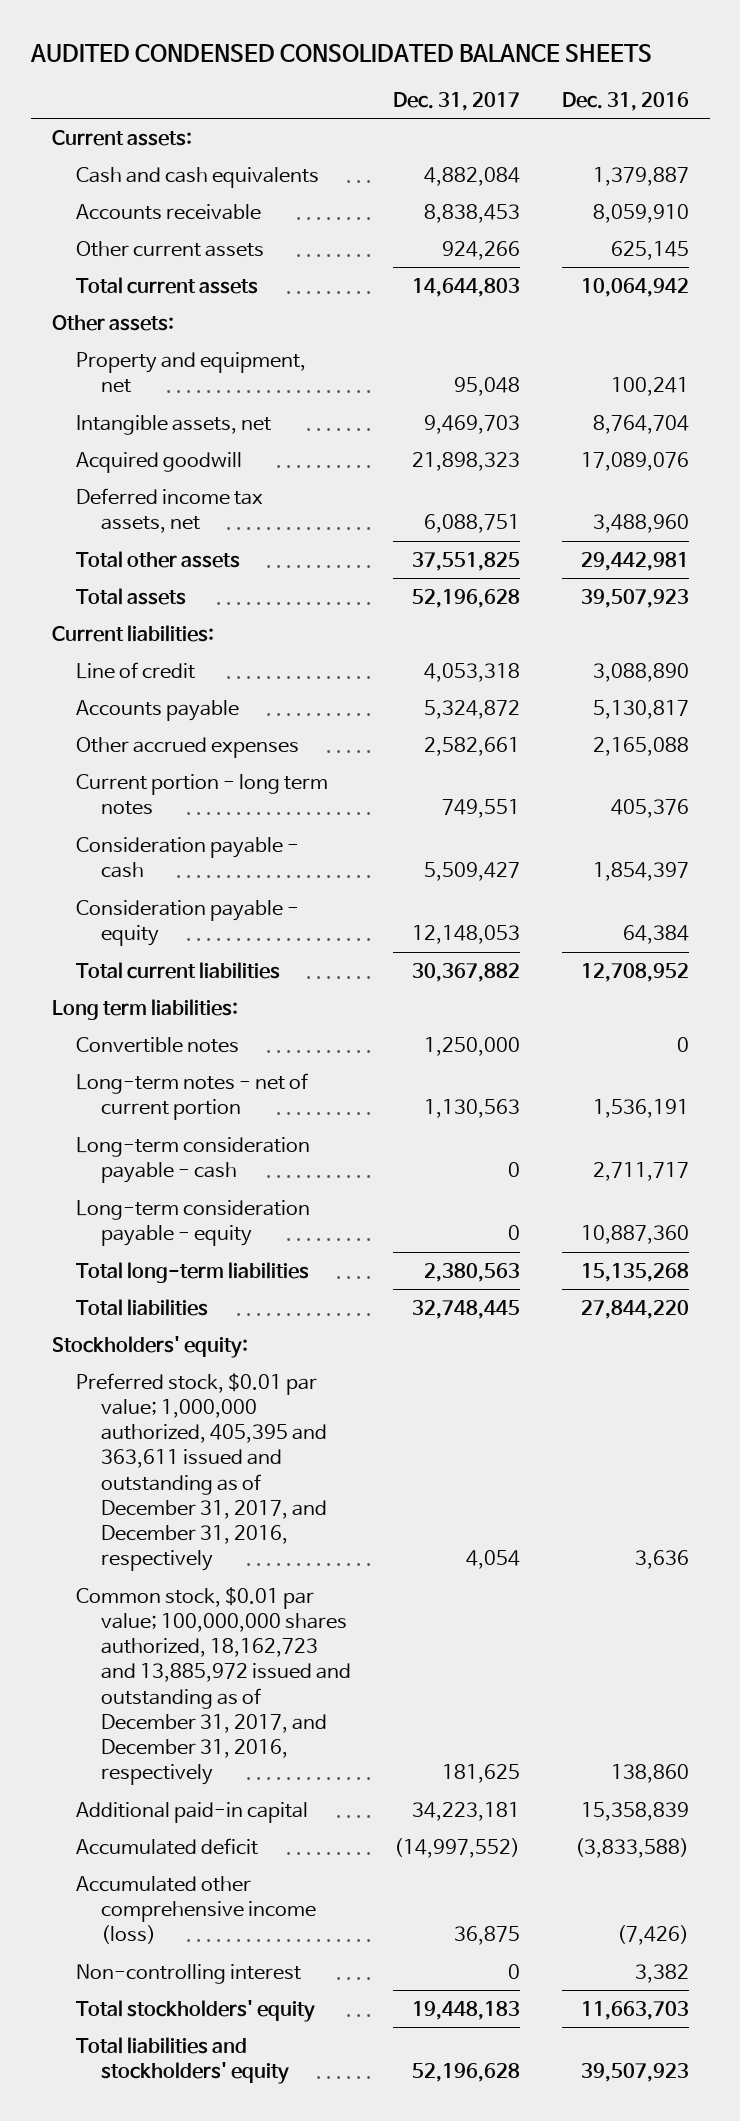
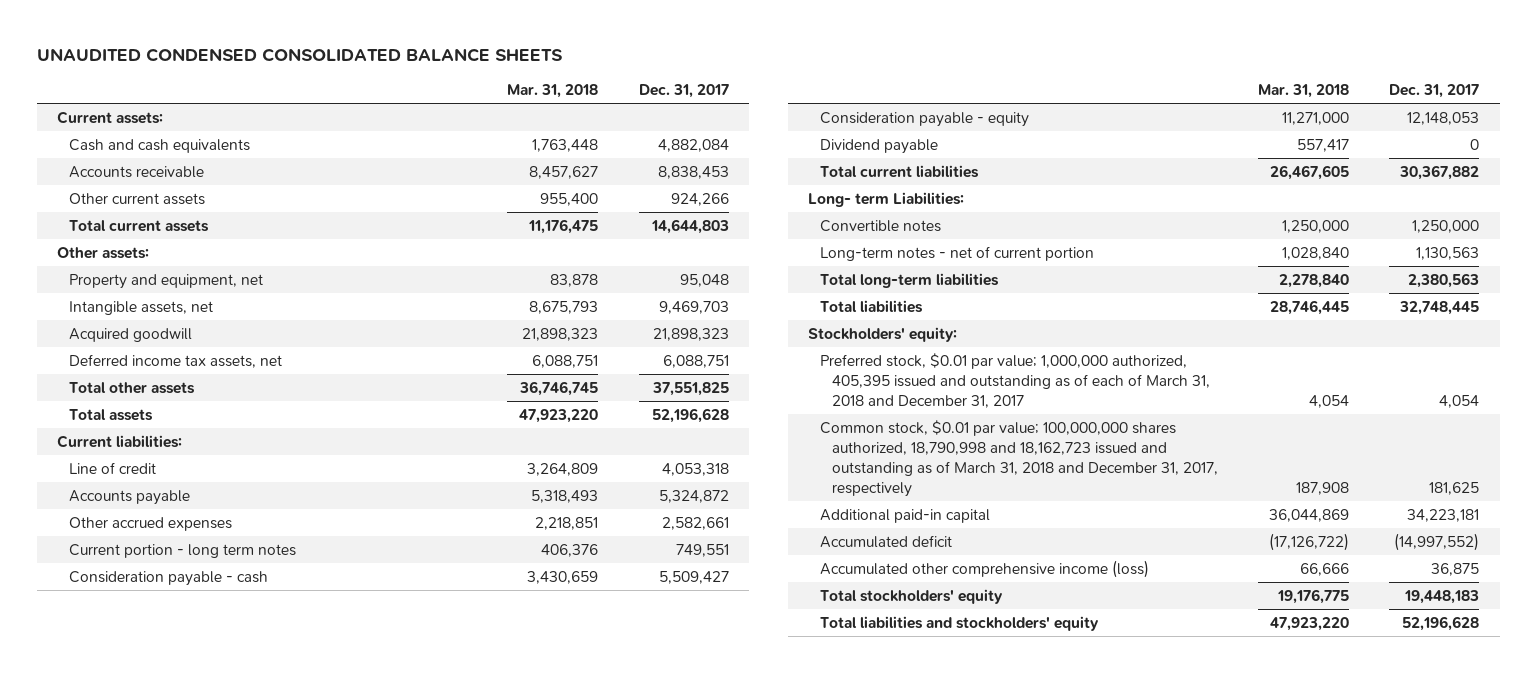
[29,44,652,63] AUDITED CONDENSED CONSOLIDATED BALANCE SHEETS -> [36,47,563,62] UNAUDITED CONDENSED CONSOLIDATED BALANCE SHEETS
[561,91,689,111] Dec. 31, 2016 -> none
none -> [507,84,599,99] Mar. 31, 2018
none -> [819,138,938,154] Dividend payable
[51,998,238,1020] Long term liabilities: -> [807,191,964,207] Long- term Liabilities:
[76,1136,311,1183] Long-term consideration payable - cash -> none
[76,1199,311,1246] Long-term consideration payable - equity -> none
[76,1372,327,1572] Preferred stock, $0.01 par value; 1,000,000 authorized, 405,395 and 363,611 issued and outstanding as of December 31, 2017, and December 31, 2016, respectively -> [819,352,1210,409] Preferred stock, $0.01 par value; 1,000,000 authorized, 405,395 issued and outstanding as of each of March 31, 2018 and December 31, 2017
[76,1586,351,1786] Common stock, $0.01 par value; 100,000,000 shares authorized, 18,162,723 and 13,885,972 issued and outstanding as of December 31, 2017, and December 31, 2016, respectively -> [819,419,1218,498] Common stock, $0.01 par value; 100,000,000 shares authorized, 18,790,998 and 18,162,723 issued and outstanding as of March 31, 2018 and December 31, 2017, respectively
[76,1963,302,1984] Non-controlling interest -> none

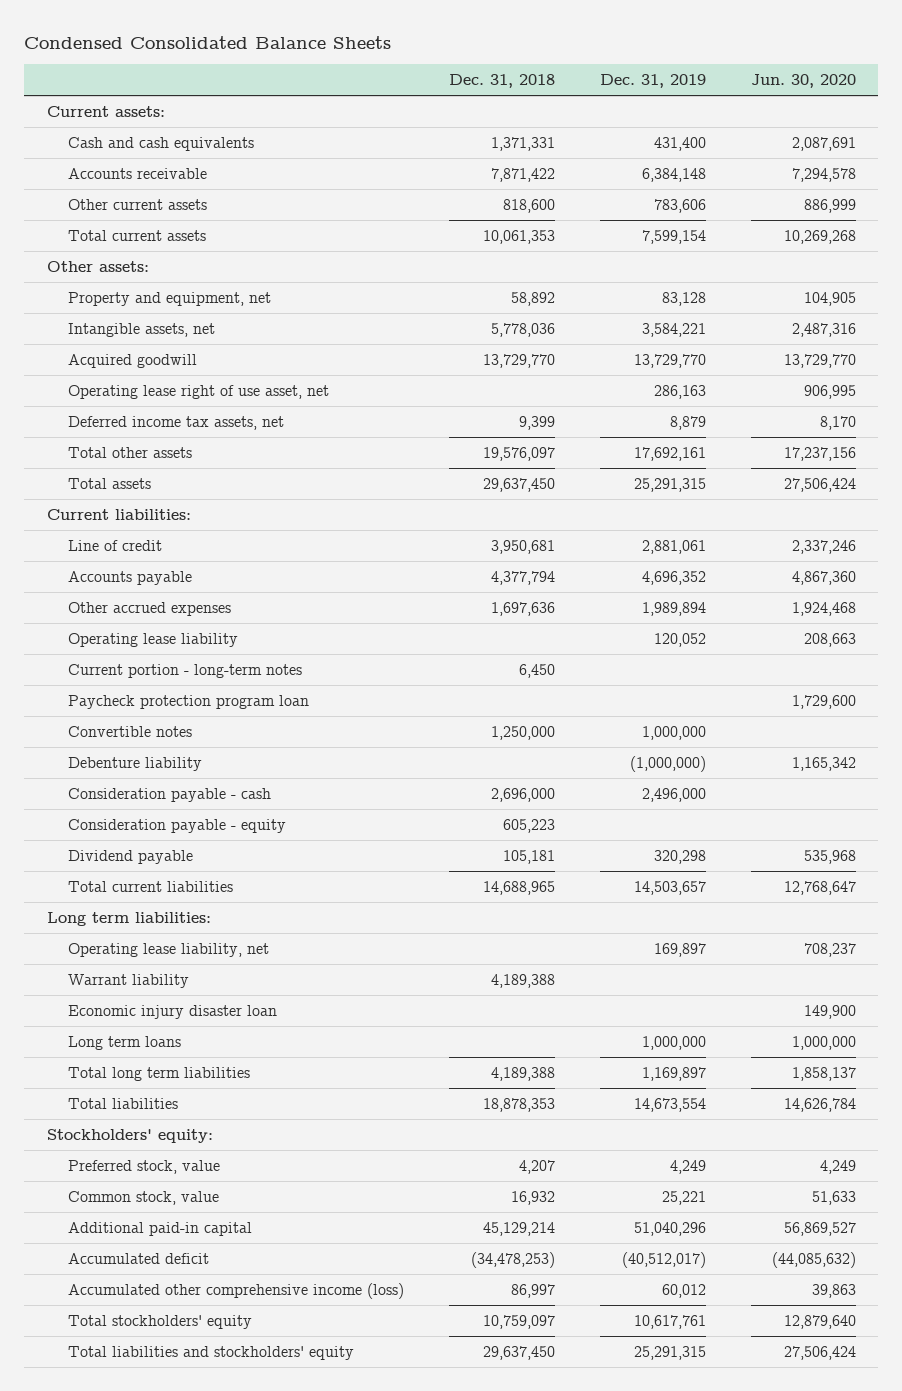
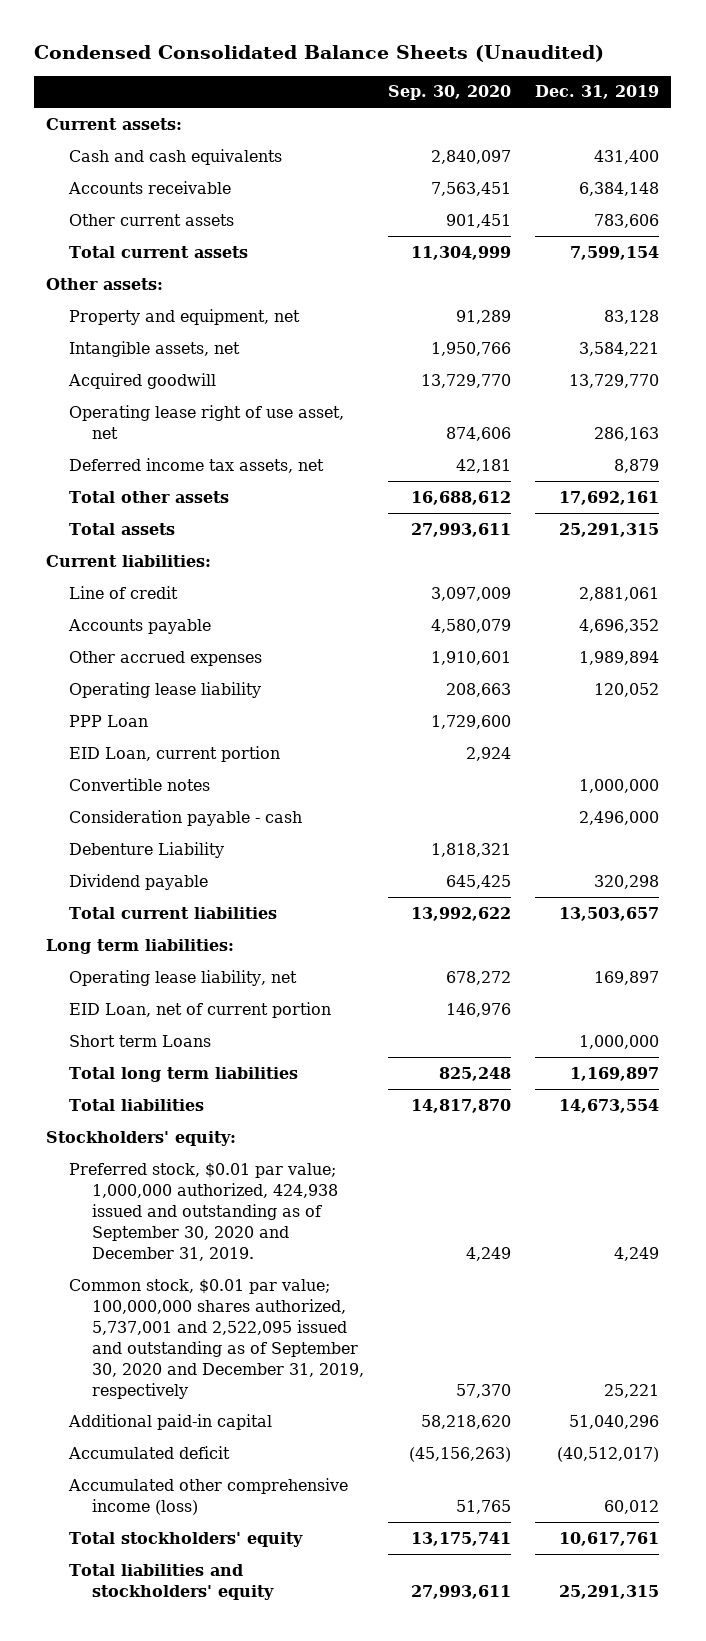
[24,35,392,49] Condensed Consolidated Balance Sheets -> [34,45,605,63] Condensed Consolidated Balance Sheets (Unaudited)
[448,74,555,89] Dec. 31, 2018 -> none
[750,74,856,89] Jun. 30, 2020 -> none
none -> [388,85,512,101] Sep. 30, 2020
[68,663,303,678] Current portion - long-term notes -> none
[68,694,310,709] Paycheck protection program loan -> [69,714,149,727] PPP Loan
none -> [69,745,281,762] EID Loan, current portion
[68,756,203,771] Debenture liability -> none
[68,818,287,833] Consideration payable - equity -> none
none -> [69,841,225,858] Debenture Liability
[633,880,706,895] 14,503,657 -> [559,906,660,921] 13,503,657
[68,973,190,988] Warrant liability -> none
[68,1004,278,1019] Economic injury disaster loan -> [69,1001,332,1018] EID Loan, net of current portion
[68,1035,182,1050] Long term loans -> [69,1034,212,1047] Short term Loans
[68,1159,221,1174] Preferred stock, value -> [69,1162,338,1261] Preferred stock, $0.01 par value; 1,000,000 authorized, 424,938 issued and outstanding as of September 30, 2020 and December 31, 2019.
[68,1190,220,1205] Common stock, value -> [69,1278,364,1399] Common stock, $0.01 par value; 100,000,000 shares authorized, 5,737,001 and 2,522,095 issued and outstanding as of September 30, 2020 and December 31, 2019, respectively

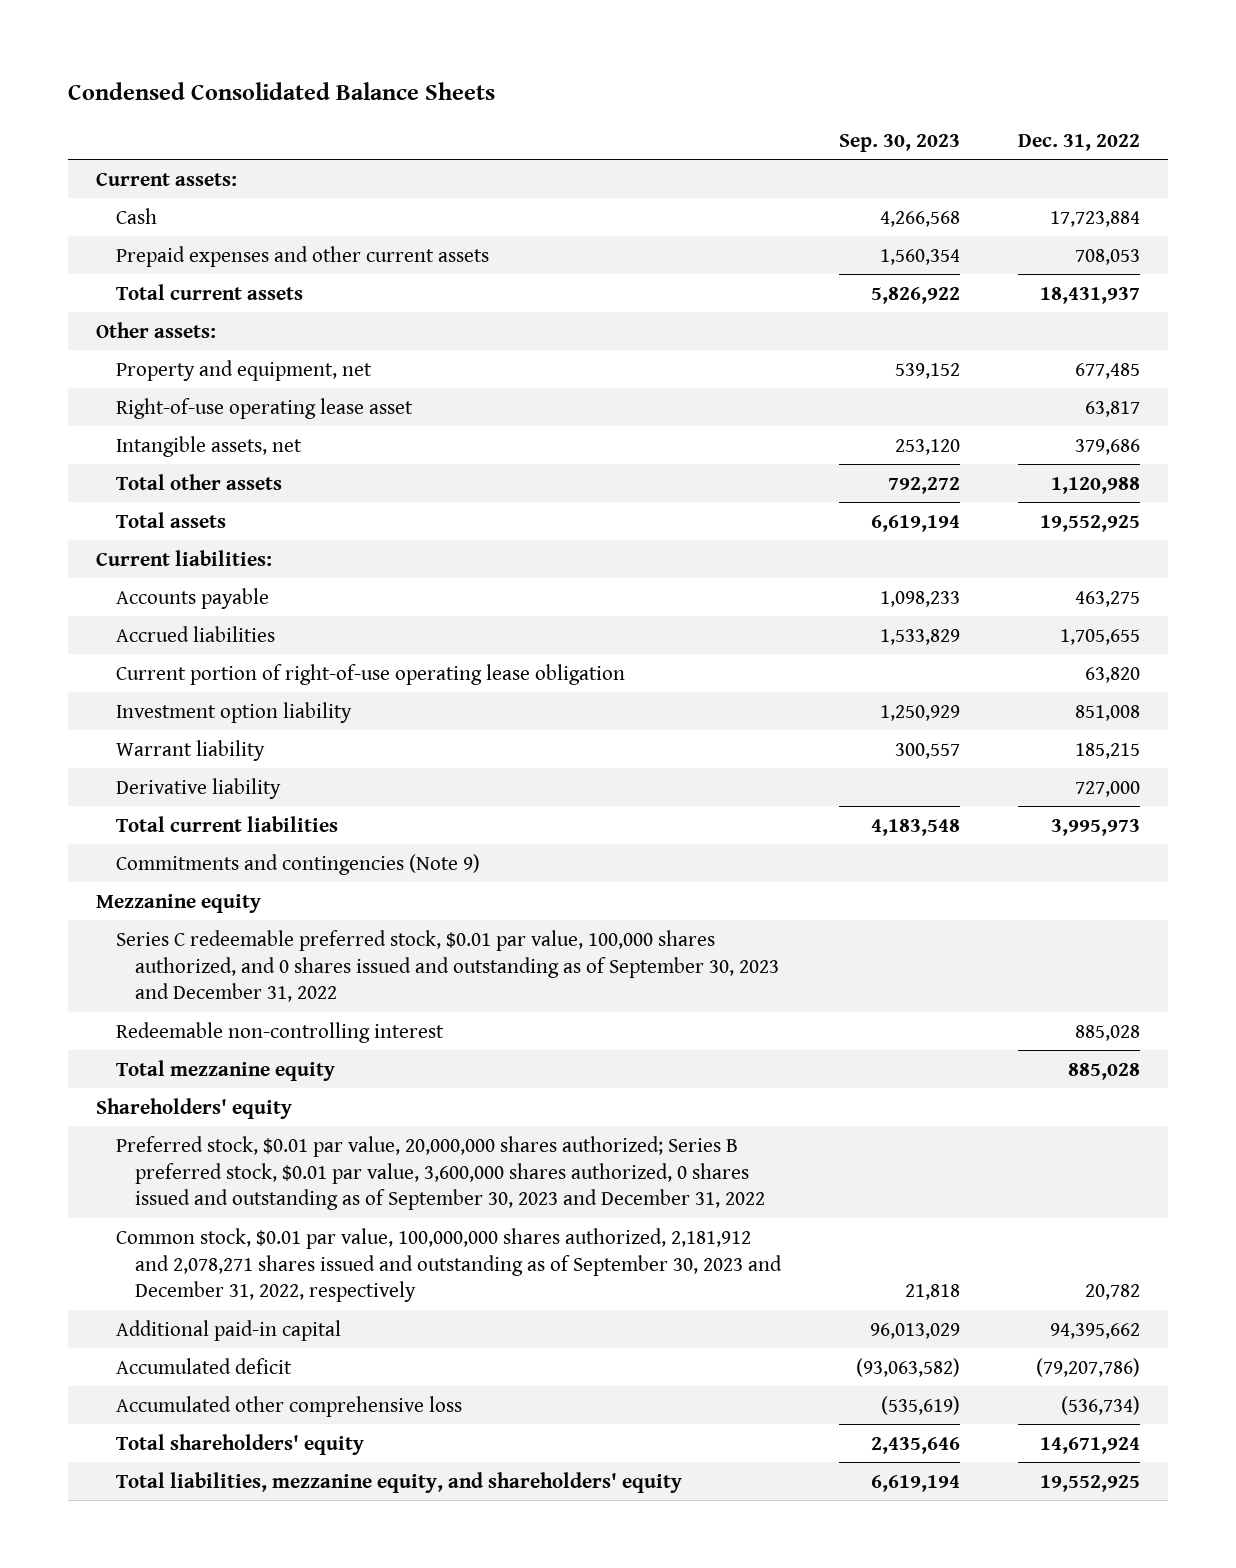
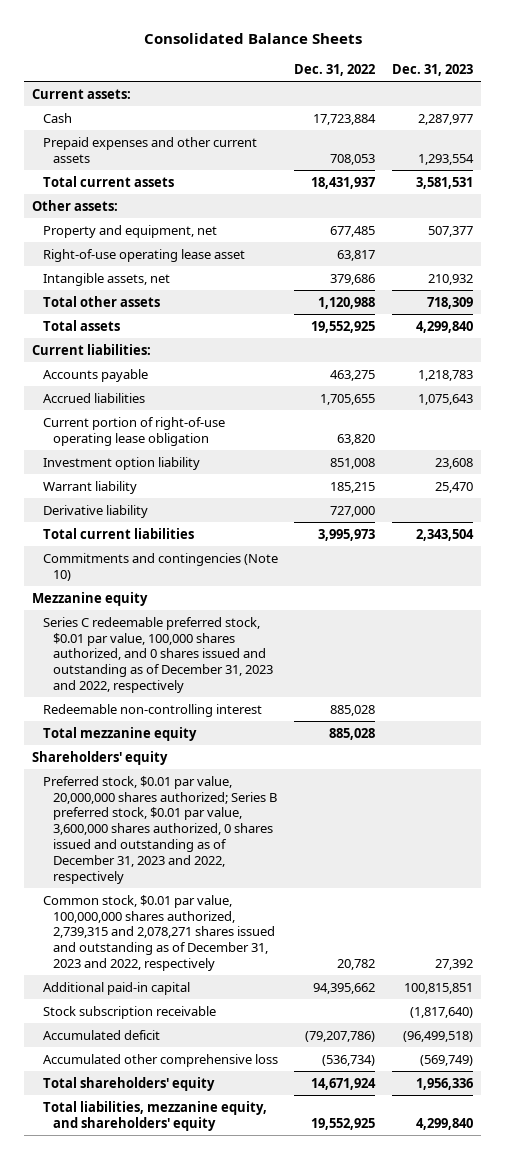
[67,82,495,101] Condensed Consolidated Balance Sheets -> [143,33,362,45] Consolidated Balance Sheets
[838,133,960,152] Sep. 30, 2023 -> none
none -> [392,63,474,76] Dec. 31, 2023
[115,853,480,875] Commitments and contingencies (Note 9) -> [42,552,278,581] Commitments and contingencies (Note 10)
[115,929,779,1003] Series C redeemable preferred stock, $0.01 par value, 100,000 shares authorized, and 0 shares issued and outstanding as of September 30, 2023 and December 31, 2022 -> [42,616,274,694] Series C redeemable preferred stock, $0.01 par value, 100,000 shares authorized, and 0 shares issued and outstanding as of December 31, 2023 and 2022, respectively
[115,1135,765,1211] Preferred stock, $0.01 par value, 20,000,000 shares authorized; Series B preferred stock, $0.01 par value, 3,600,000 shares authorized, 0 shares issued and outstanding as of September 30, 2023 and December 31, 2022 -> [42,775,278,884] Preferred stock, $0.01 par value, 20,000,000 shares authorized; Series B preferred stock, $0.01 par value, 3,600,000 shares authorized, 0 shares issued and outstanding as of December 31, 2023 and 2022, respectively
[115,1227,782,1303] Common stock, $0.01 par value, 100,000,000 shares authorized, 2,181,912 and 2,078,271 shares issued and outstanding as of September 30, 2023 and December 31, 2022, respectively -> [42,894,276,972] Common stock, $0.01 par value, 100,000,000 shares authorized, 2,739,315 and 2,078,271 shares issued and outstanding as of December 31, 2023 and 2022, respectively
none -> [42,1005,216,1019] Stock subscription receivable

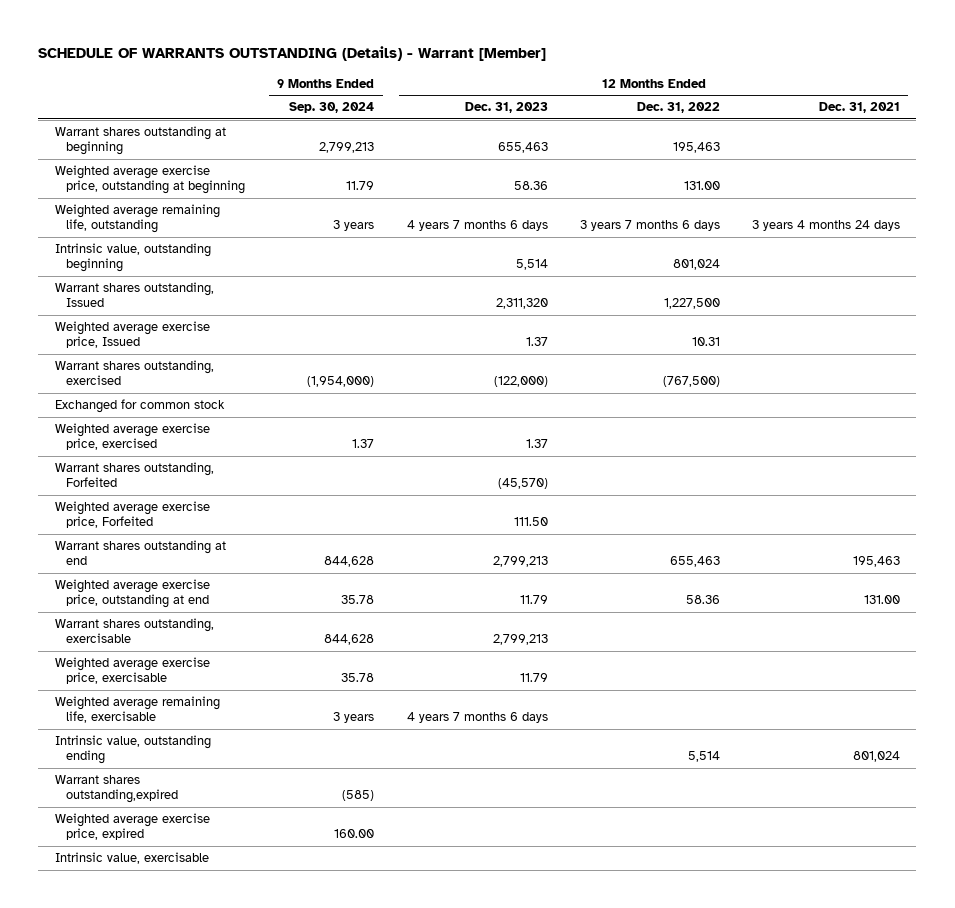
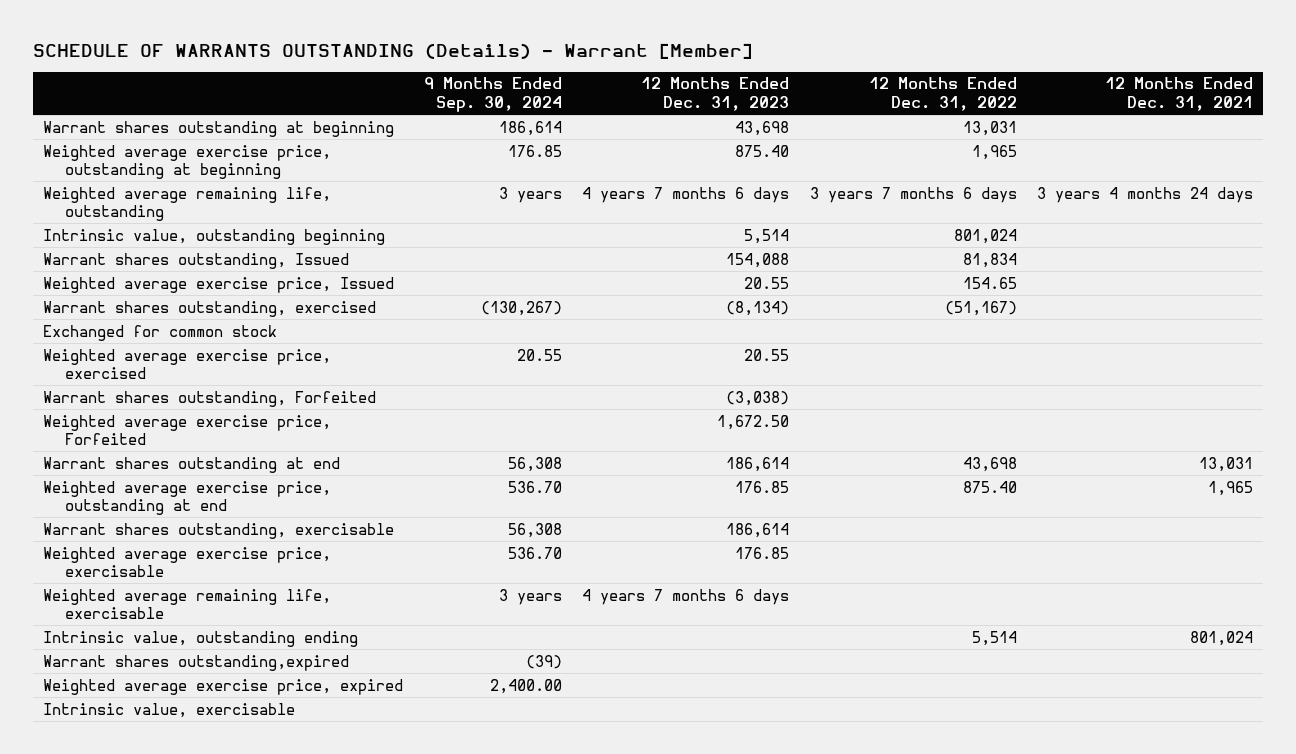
[319,142,375,154] 2,799,213 -> [498,120,562,136] 186,614
[497,142,548,154] 655,463 -> [735,120,790,136] 43,698
[673,142,721,154] 195,463 -> [962,120,1017,136] 13,031
[346,181,375,191] 11.79 -> [507,144,562,157] 176.85
[513,181,548,191] 58.36 -> [735,144,790,157] 875.40
[684,181,721,191] 131.00 -> [971,144,1017,160] 1,965
[495,298,548,310] 2,311,320 -> [726,252,790,268] 154,088
[664,298,721,310] 1,227,500 -> [962,252,1017,268] 81,834
[525,337,548,347] 1.37 -> [744,276,790,289] 20.55
[692,337,721,347] 10.31 -> [962,276,1017,289] 154.65
[307,376,375,388] (1,954,000) -> [480,300,562,316] (130,267)
[493,376,548,388] (122,000) -> [726,300,790,316] (8,134)
[663,376,721,388] (767,500) -> [944,300,1017,316] (51,167)
[352,439,375,449] 1.37 -> [516,348,562,361] 20.55
[525,439,548,449] 1.37 -> [744,348,790,361] 20.55
[497,478,548,490] (45,570) -> [726,390,790,406] (3,038)
[513,517,548,527] 111.50 -> [717,414,790,430] 1,672.50
[324,556,375,568] 844,628 -> [507,456,562,472] 56,308
[492,556,548,568] 2,799,213 -> [726,456,790,472] 186,614
[670,556,721,568] 655,463 -> [962,456,1017,472] 43,698
[853,556,901,568] 195,463 -> [1198,456,1253,472] 13,031
[341,595,375,605] 35.78 -> [507,480,562,493] 536.70
[519,595,548,605] 11.79 -> [735,480,790,493] 176.85
[686,595,721,605] 58.36 -> [962,480,1017,493] 875.40
[864,595,901,605] 131.00 -> [1207,480,1253,496] 1,965
[324,634,375,646] 844,628 -> [507,522,562,538] 56,308
[492,634,548,646] 2,799,213 -> [726,522,790,538] 186,614
[341,673,375,683] 35.78 -> [507,546,562,559] 536.70
[519,673,548,683] 11.79 -> [735,546,790,559] 176.85
[342,790,375,802] (585) -> [525,654,562,669] (39)
[334,829,375,839] 160.00 -> [489,678,562,694] 2,400.00

